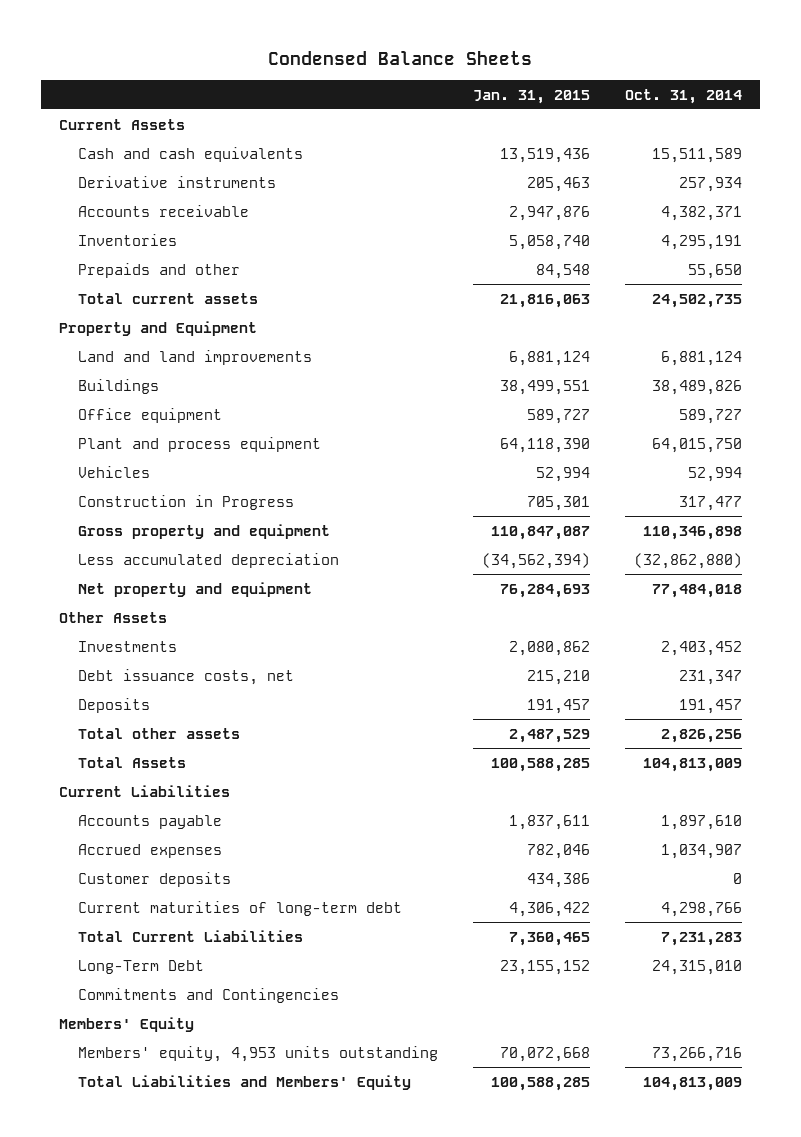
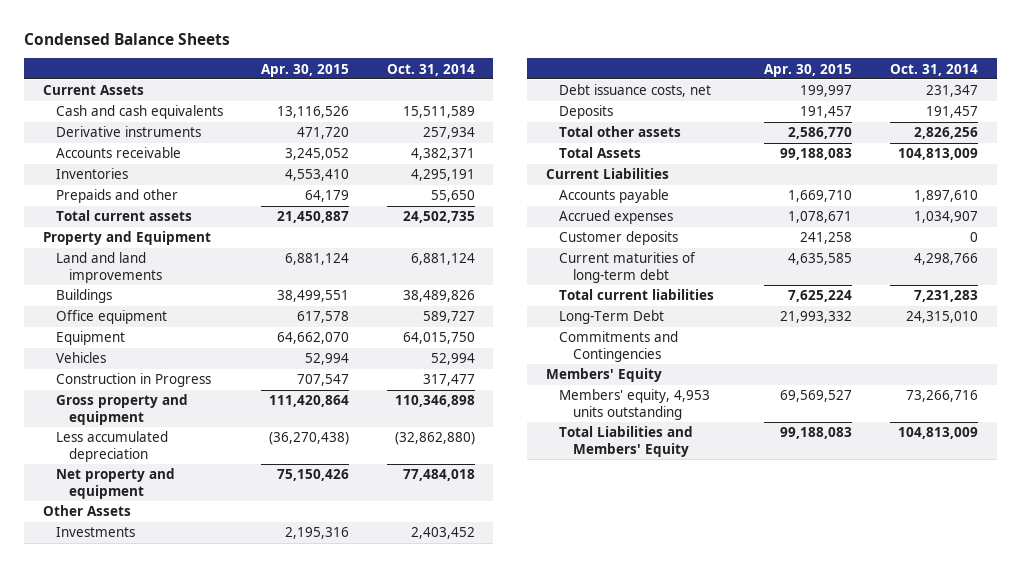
[473,89,591,104] Jan. 31, 2015 -> none
none -> [260,63,349,77] Apr. 30, 2015
[78,436,322,452] Plant and process equipment -> [56,331,126,346] Equipment
[78,929,304,942] Total Current Liabilities -> [559,289,715,301] Total current liabilities

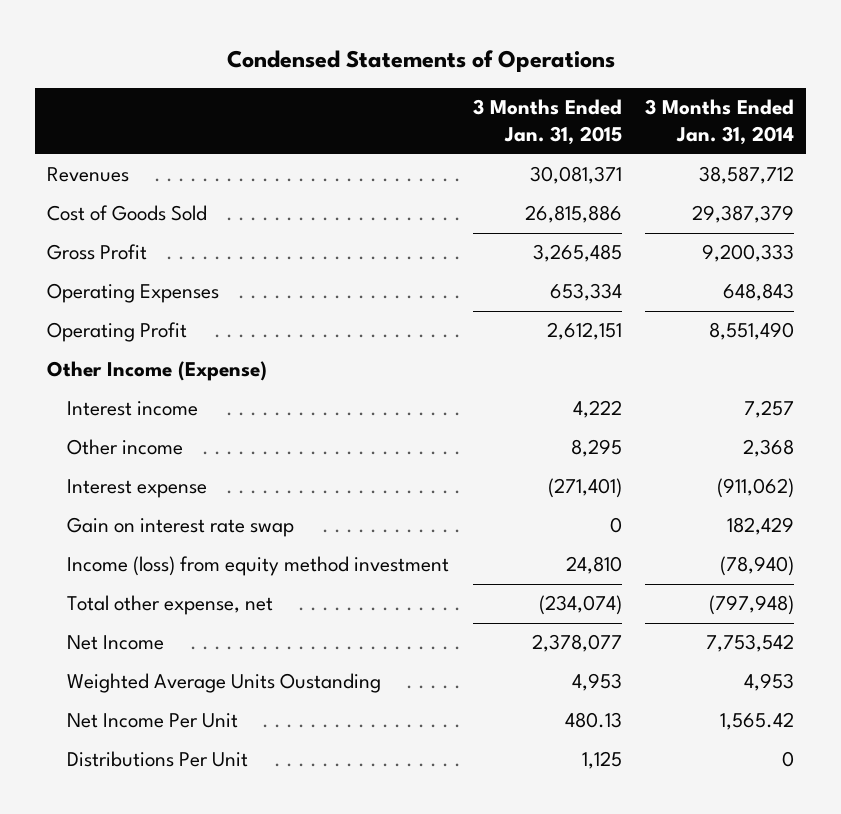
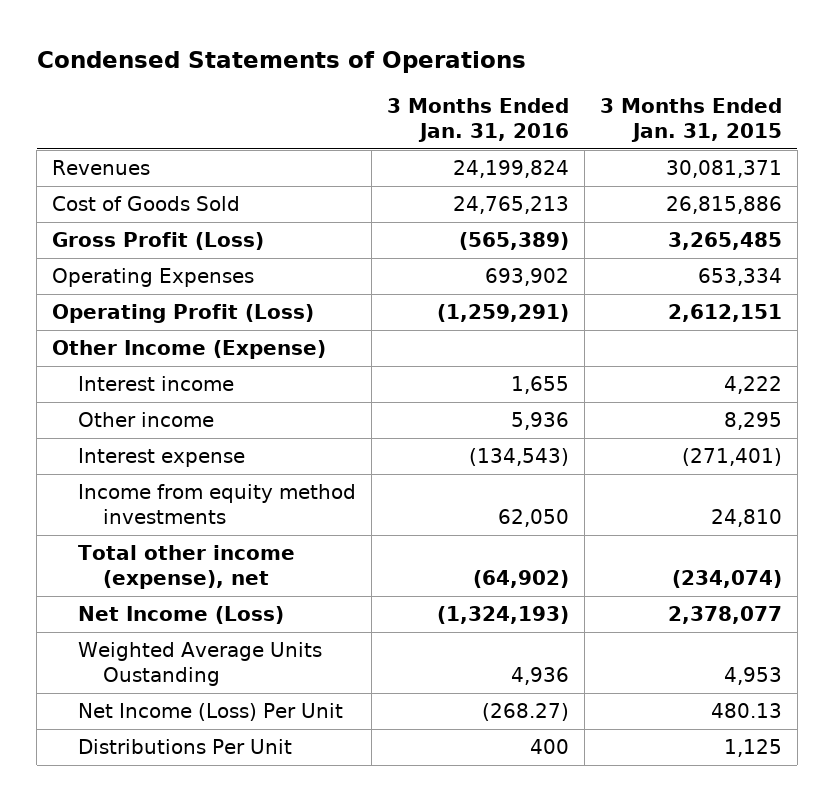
[645,99,795,146] 3 Months Ended Jan. 31, 2014 -> none
none -> [386,97,569,142] 3 Months Ended Jan. 31, 2016
[46,244,147,261] Gross Profit -> [52,232,265,251] Gross Profit (Loss)
[46,322,187,343] Operating Profit -> [52,304,315,324] Operating Profit (Loss)
[66,517,294,538] Gain on interest rate swap -> none
[66,556,449,577] Income (loss) from equity method investment -> [77,484,356,525] Income from equity method investments
[66,595,273,616] Total other expense, net -> [77,545,295,590] Total other income (expense), net
[66,635,164,651] Net Income -> [77,606,284,625] Net Income (Loss)
[66,713,238,729] Net Income Per Unit -> [77,703,343,722] Net Income (Loss) Per Unit

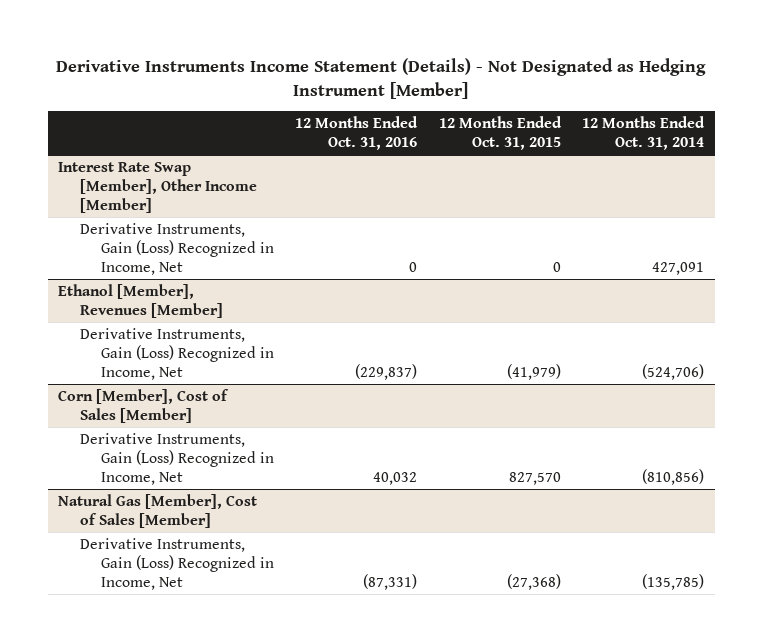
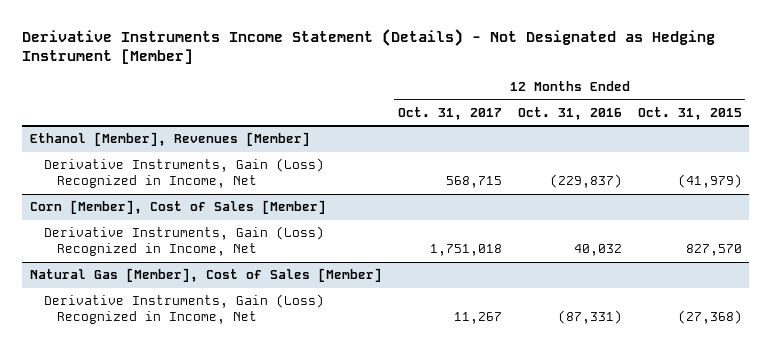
[582,116,706,151] 12 Months Ended Oct. 31, 2014 -> none
none -> [398,106,503,120] Oct. 31, 2017
[58,161,257,213] Interest Rate Swap [Member], Other Income [Member] -> none
[79,222,274,275] Derivative Instruments, Gain (Loss) Recognized in Income, Net -> none

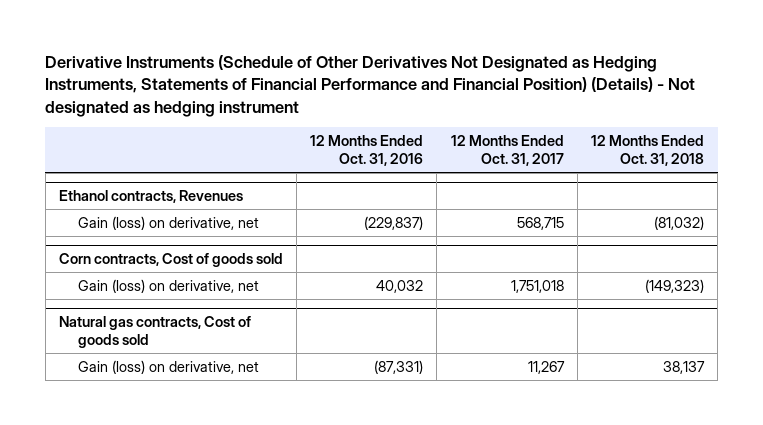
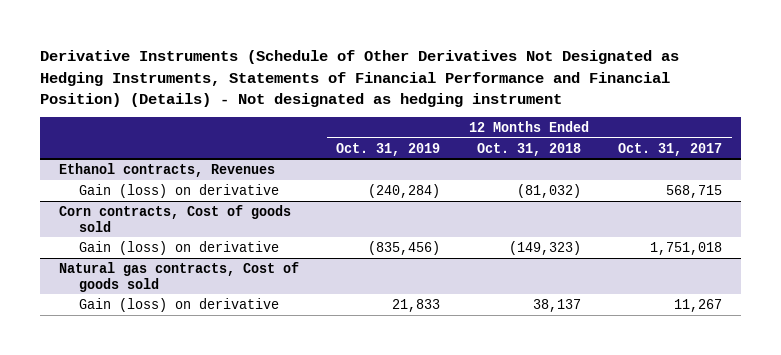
[310,134,424,166] 12 Months Ended Oct. 31, 2016 -> none
none -> [336,142,441,156] Oct. 31, 2019
[78,215,260,230] Gain (loss) on derivative, net -> [79,183,280,198] Gain (loss) on derivative
[78,278,260,293] Gain (loss) on derivative, net -> [79,240,280,255] Gain (loss) on derivative
[78,359,260,374] Gain (loss) on derivative, net -> [79,297,280,312] Gain (loss) on derivative

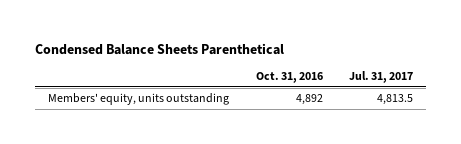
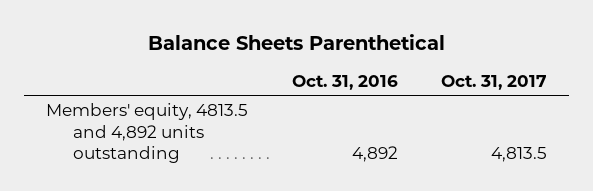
[34,42,284,55] Condensed Balance Sheets Parenthetical -> [147,34,445,51] Balance Sheets Parenthetical
[349,71,414,84] Jul. 31, 2017 -> none
none -> [441,75,548,91] Oct. 31, 2017
[48,93,230,106] Members' equity, units outstanding -> [45,102,248,164] Members' equity, 4813.5 and 4,892 units outstanding

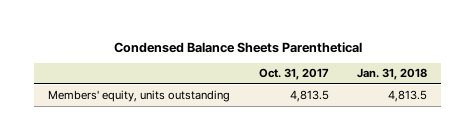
[147,34,445,51] Balance Sheets Parenthetical -> [113,41,362,53] Condensed Balance Sheets Parenthetical
[291,75,398,91] Oct. 31, 2016 -> none
none -> [356,68,427,81] Jan. 31, 2018
[45,102,248,164] Members' equity, 4813.5 and 4,892 units outstanding -> [48,90,231,103] Members' equity, units outstanding

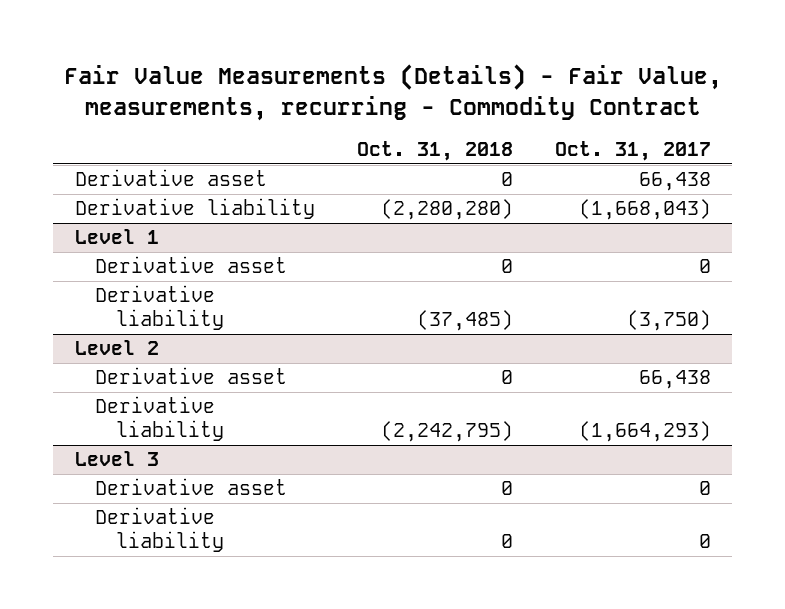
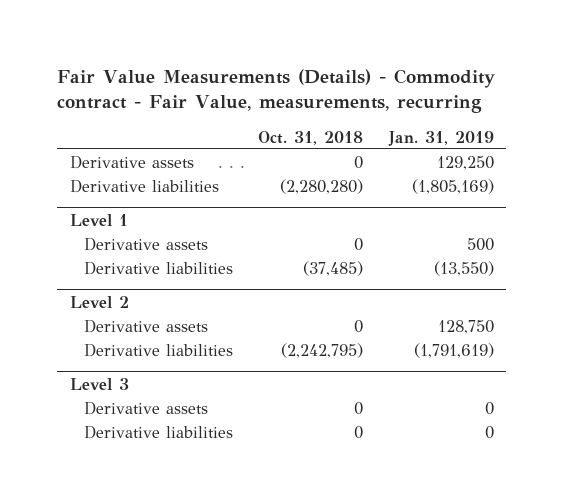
[63,64,722,121] Fair Value Measurements (Details) - Fair Value, measurements, recurring - Commodity Contract -> [57,68,496,114] Fair Value Measurements (Details) - Commodity contract - Fair Value, measurements, recurring
[554,141,711,162] Oct. 31, 2017 -> none
none -> [387,130,494,146] Jan. 31, 2019
[74,169,267,187] Derivative asset -> [69,154,194,169] Derivative assets
[74,198,315,220] Derivative liability -> [69,178,219,193] Derivative liabilities
[95,256,288,274] Derivative asset -> [83,236,208,251] Derivative assets
[95,285,224,330] Derivative liability -> [83,260,233,275] Derivative liabilities
[95,367,288,385] Derivative asset -> [83,318,208,333] Derivative assets
[95,396,224,441] Derivative liability -> [83,342,233,357] Derivative liabilities
[95,478,288,496] Derivative asset -> [83,400,208,415] Derivative assets
[95,507,224,552] Derivative liability -> [83,424,233,439] Derivative liabilities

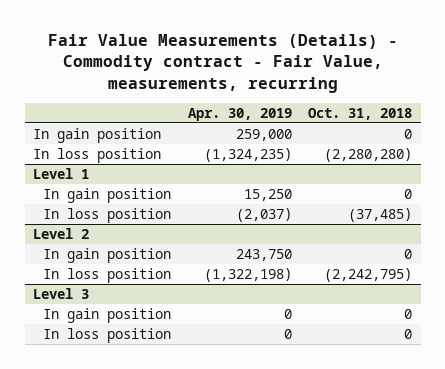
[387,130,494,146] Jan. 31, 2019 -> none
none -> [187,107,292,121] Apr. 30, 2019
[69,154,194,169] Derivative assets -> [32,127,161,143] In gain position
[69,178,219,193] Derivative liabilities -> [32,147,161,163] In loss position
[83,236,208,251] Derivative assets -> [42,187,171,203] In gain position
[83,260,233,275] Derivative liabilities -> [42,207,171,223] In loss position
[83,318,208,333] Derivative assets -> [42,247,171,263] In gain position
[83,342,233,357] Derivative liabilities -> [42,267,171,283] In loss position
[83,400,208,415] Derivative assets -> [42,307,171,323] In gain position
[83,424,233,439] Derivative liabilities -> [42,327,171,343] In loss position

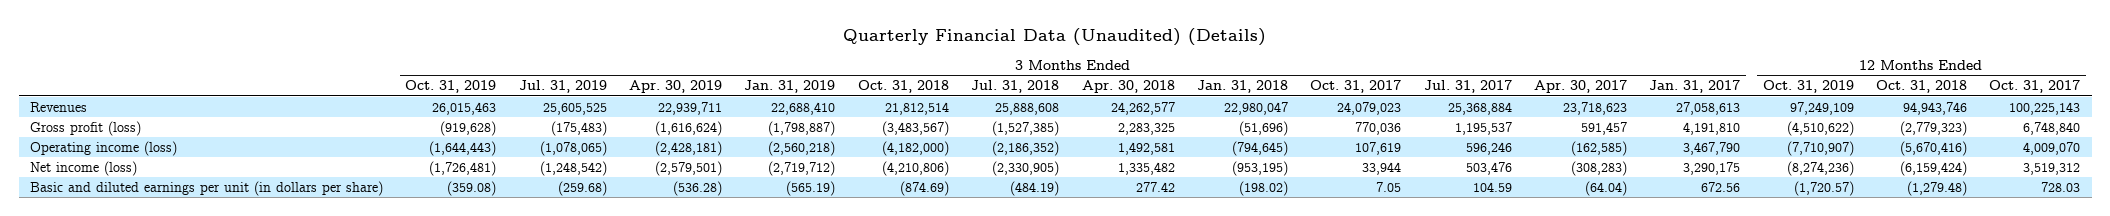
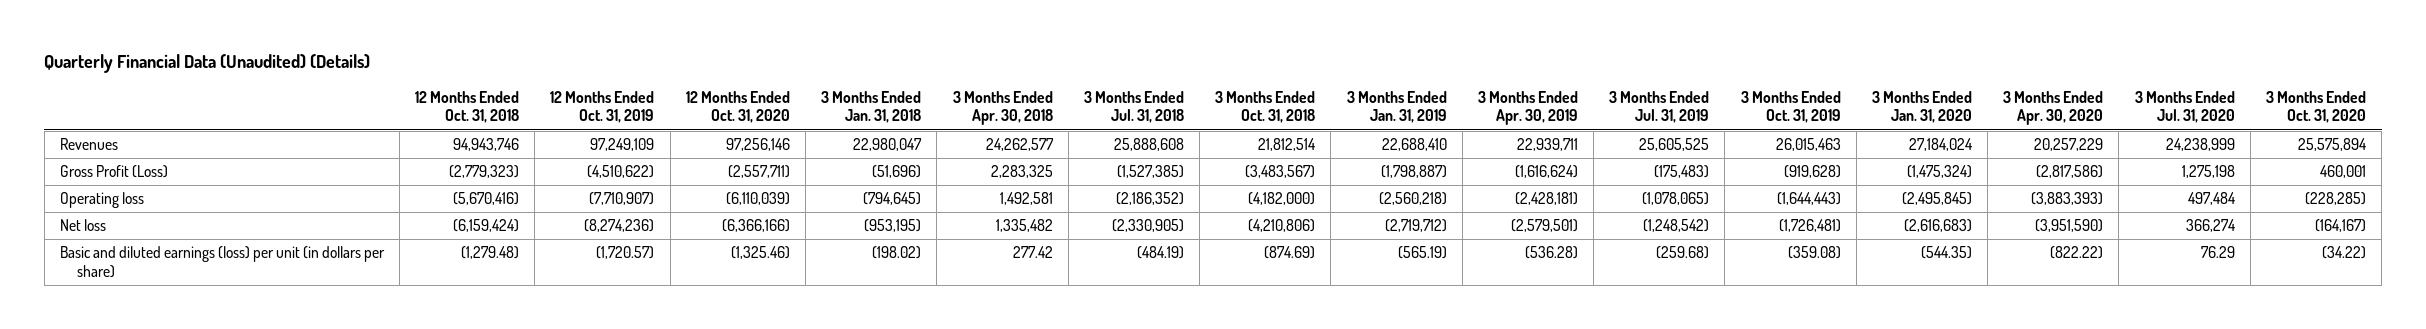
[1310,80,1402,94] Oct. 31, 2017 -> none
[1423,80,1512,94] Jul. 31, 2017 -> none
[1533,80,1627,94] Apr. 30, 2017 -> none
[1649,80,1741,94] Jan. 31, 2017 -> none
[1989,80,2081,94] Oct. 31, 2017 -> none
none -> [685,91,790,124] 12 Months Ended Oct. 31, 2020
none -> [1871,91,1972,124] 3 Months Ended Jan. 31, 2020
none -> [2003,91,2104,126] 3 Months Ended Apr. 30, 2020
none -> [2134,91,2235,124] 3 Months Ended Jul. 31, 2020
none -> [2265,91,2366,124] 3 Months Ended Oct. 31, 2020
[30,121,142,137] Gross profit (loss) -> [59,165,168,179] Gross Profit (Loss)
[30,141,178,157] Operating income (loss) -> [59,192,144,209] Operating loss
[30,161,138,177] Net income (loss) -> [59,219,106,232] Net loss
[30,181,384,197] Basic and diluted earnings per unit (in dollars per share) -> [59,246,385,278] Basic and diluted earnings (loss) per unit (in dollars per share)

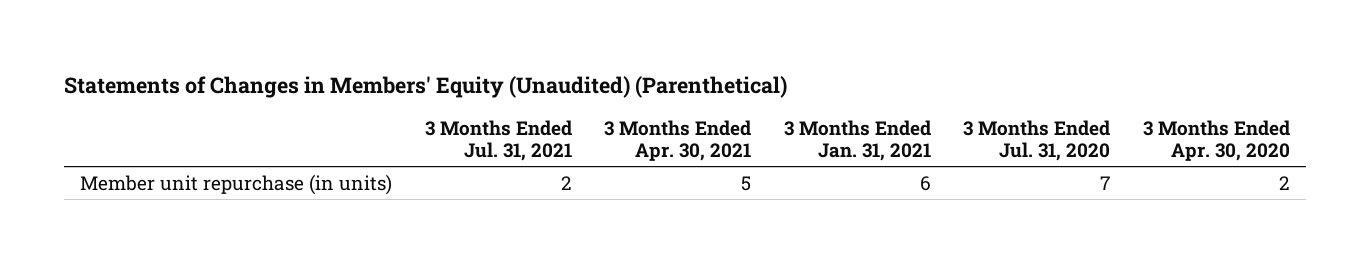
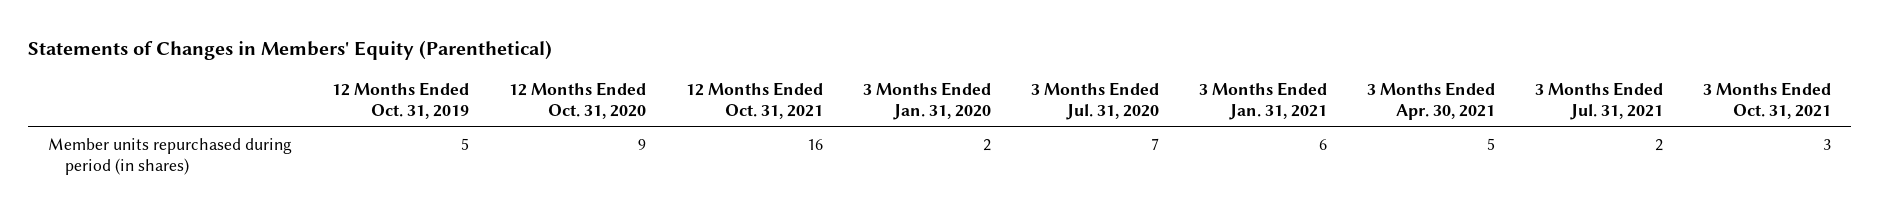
[63,76,787,99] Statements of Changes in Members' Equity (Unaudited) (Parenthetical) -> [27,40,552,61] Statements of Changes in Members' Equity (Parenthetical)
[1143,119,1291,161] 3 Months Ended Apr. 30, 2020 -> none
none -> [331,81,469,119] 12 Months Ended Oct. 31, 2019
none -> [508,81,646,119] 12 Months Ended Oct. 31, 2020
none -> [685,81,823,119] 12 Months Ended Oct. 31, 2021
none -> [862,81,991,120] 3 Months Ended Jan. 31, 2020
none -> [1702,81,1831,119] 3 Months Ended Oct. 31, 2021
[80,173,393,195] Member unit repurchase (in units) -> [47,138,292,176] Member units repurchased during period (in shares)

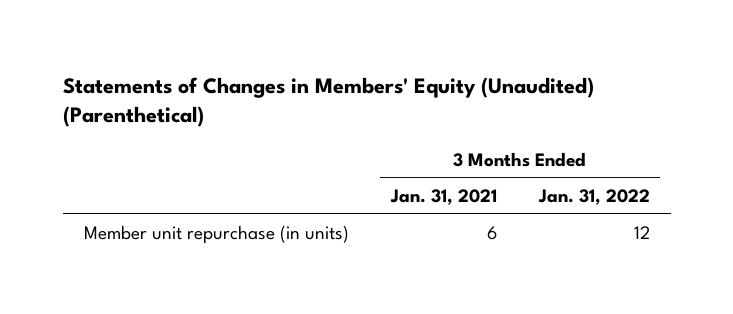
[27,40,552,61] Statements of Changes in Members' Equity (Parenthetical) -> [62,76,594,128] Statements of Changes in Members' Equity (Unaudited) (Parenthetical)
[331,81,469,119] 12 Months Ended Oct. 31, 2019 -> none
[508,81,646,119] 12 Months Ended Oct. 31, 2020 -> none
[685,81,823,119] 12 Months Ended Oct. 31, 2021 -> none
[862,81,991,120] 3 Months Ended Jan. 31, 2020 -> none
[1030,81,1159,120] 3 Months Ended Jul. 31, 2020 -> none
[1366,81,1495,120] 3 Months Ended Apr. 30, 2021 -> none
[1534,81,1663,120] 3 Months Ended Jul. 31, 2021 -> none
[1702,81,1831,119] 3 Months Ended Oct. 31, 2021 -> none
none -> [537,188,650,205] Jan. 31, 2022
[47,138,292,176] Member units repurchased during period (in shares) -> [83,225,349,244] Member unit repurchase (in units)

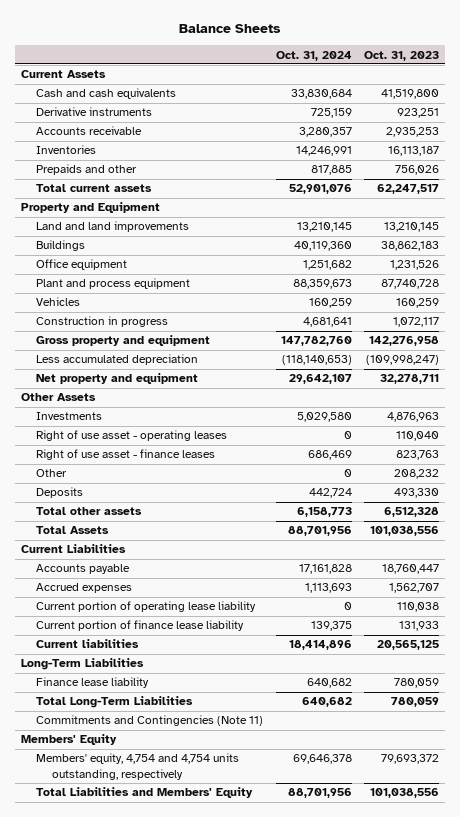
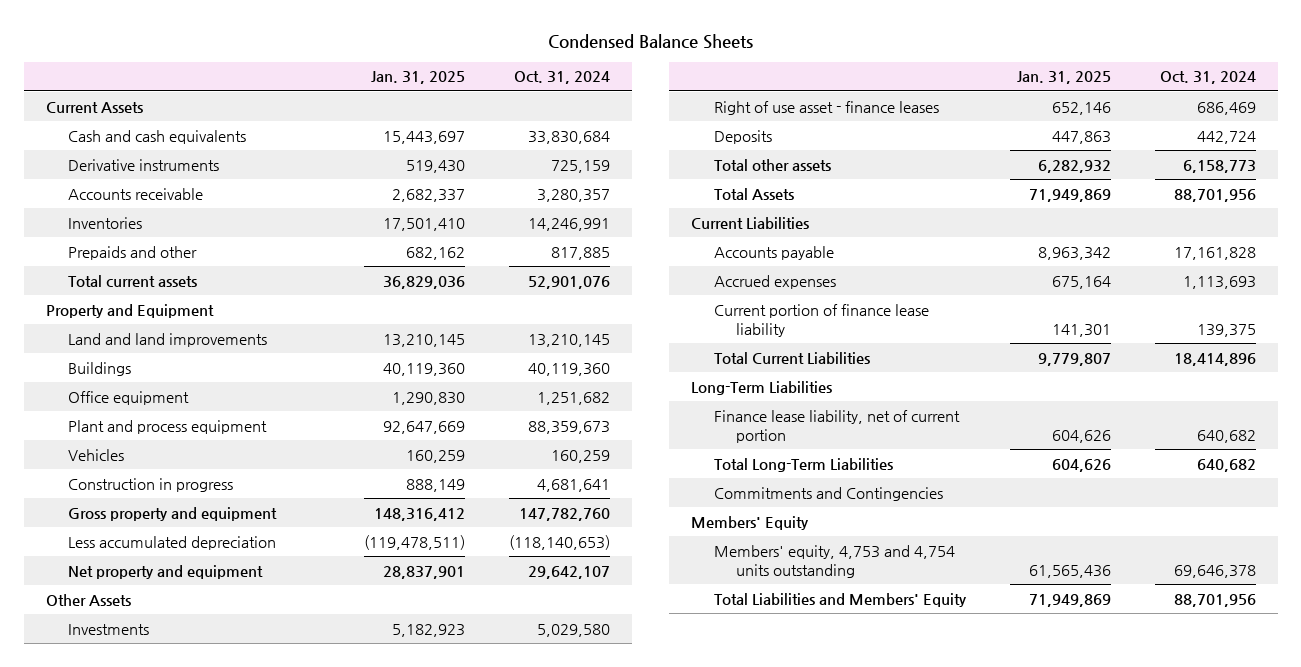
[178,24,281,34] Balance Sheets -> [547,33,753,49] Condensed Balance Sheets
[363,50,439,61] Oct. 31, 2023 -> none
none -> [370,71,465,85] Jan. 31, 2025
[36,430,228,442] Right of use asset - operating leases -> none
[36,469,68,478] Other -> none
[36,601,257,613] Current portion of operating lease liability -> none
[36,639,140,649] Current liabilities -> [713,351,870,364] Total Current Liabilities
[36,677,150,689] Finance lease liability -> [713,409,960,443] Finance lease liability, net of current portion
[36,715,264,727] Commitments and Contingencies (Note 11) -> [713,486,943,501] Commitments and Contingencies
[36,753,240,780] Members' equity, 4,754 and 4,754 units outstanding, respectively -> [713,544,955,578] Members' equity, 4,753 and 4,754 units outstanding

